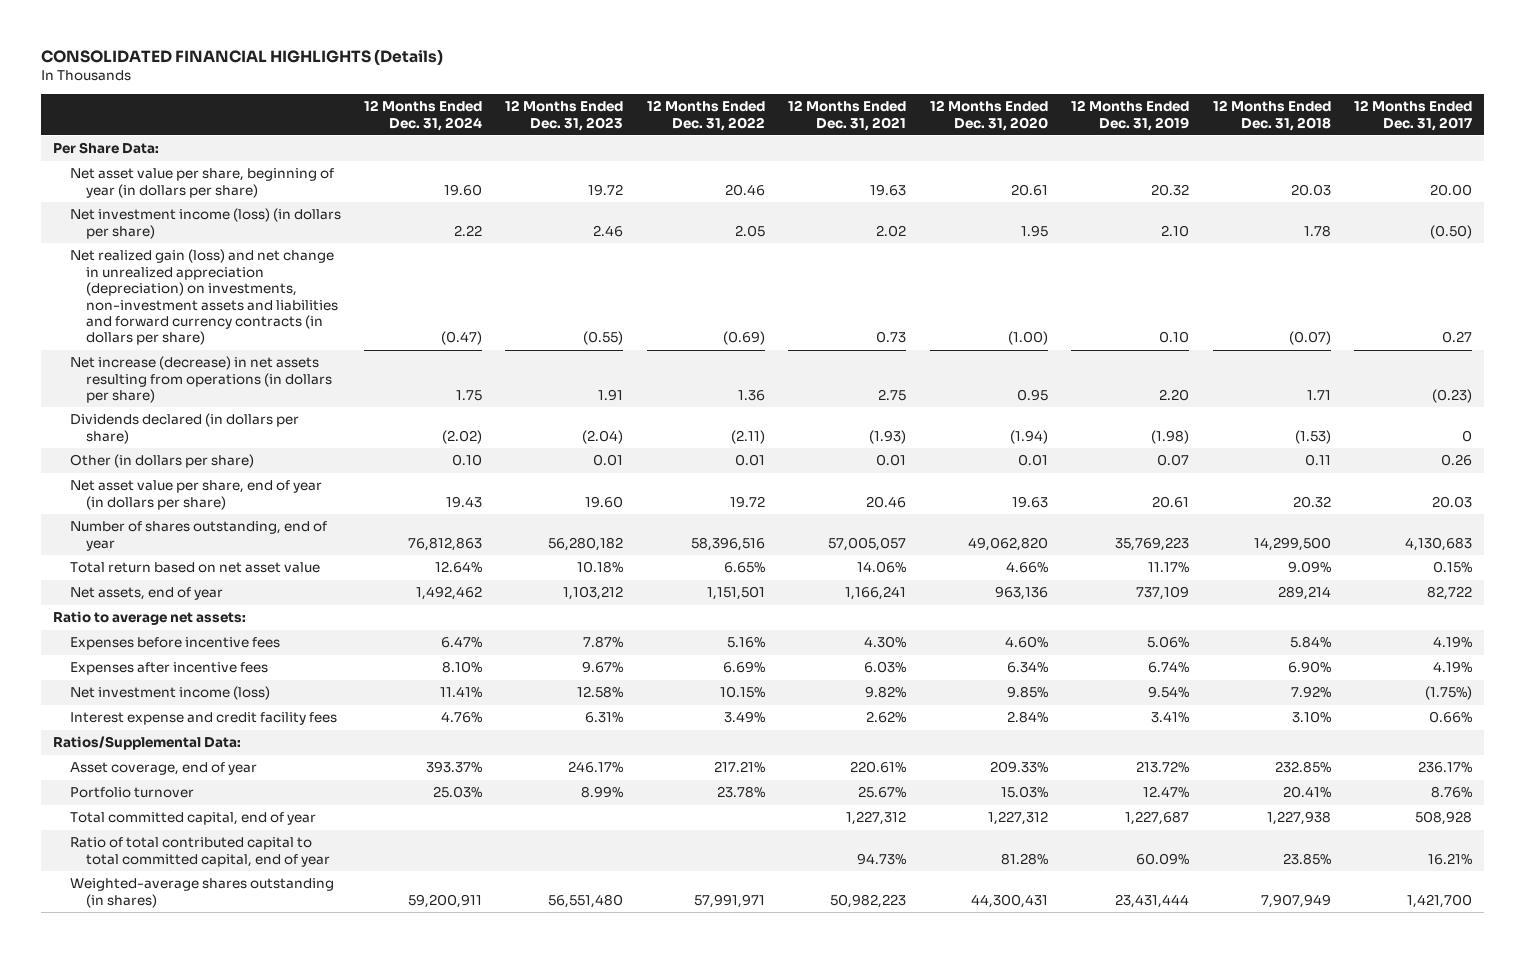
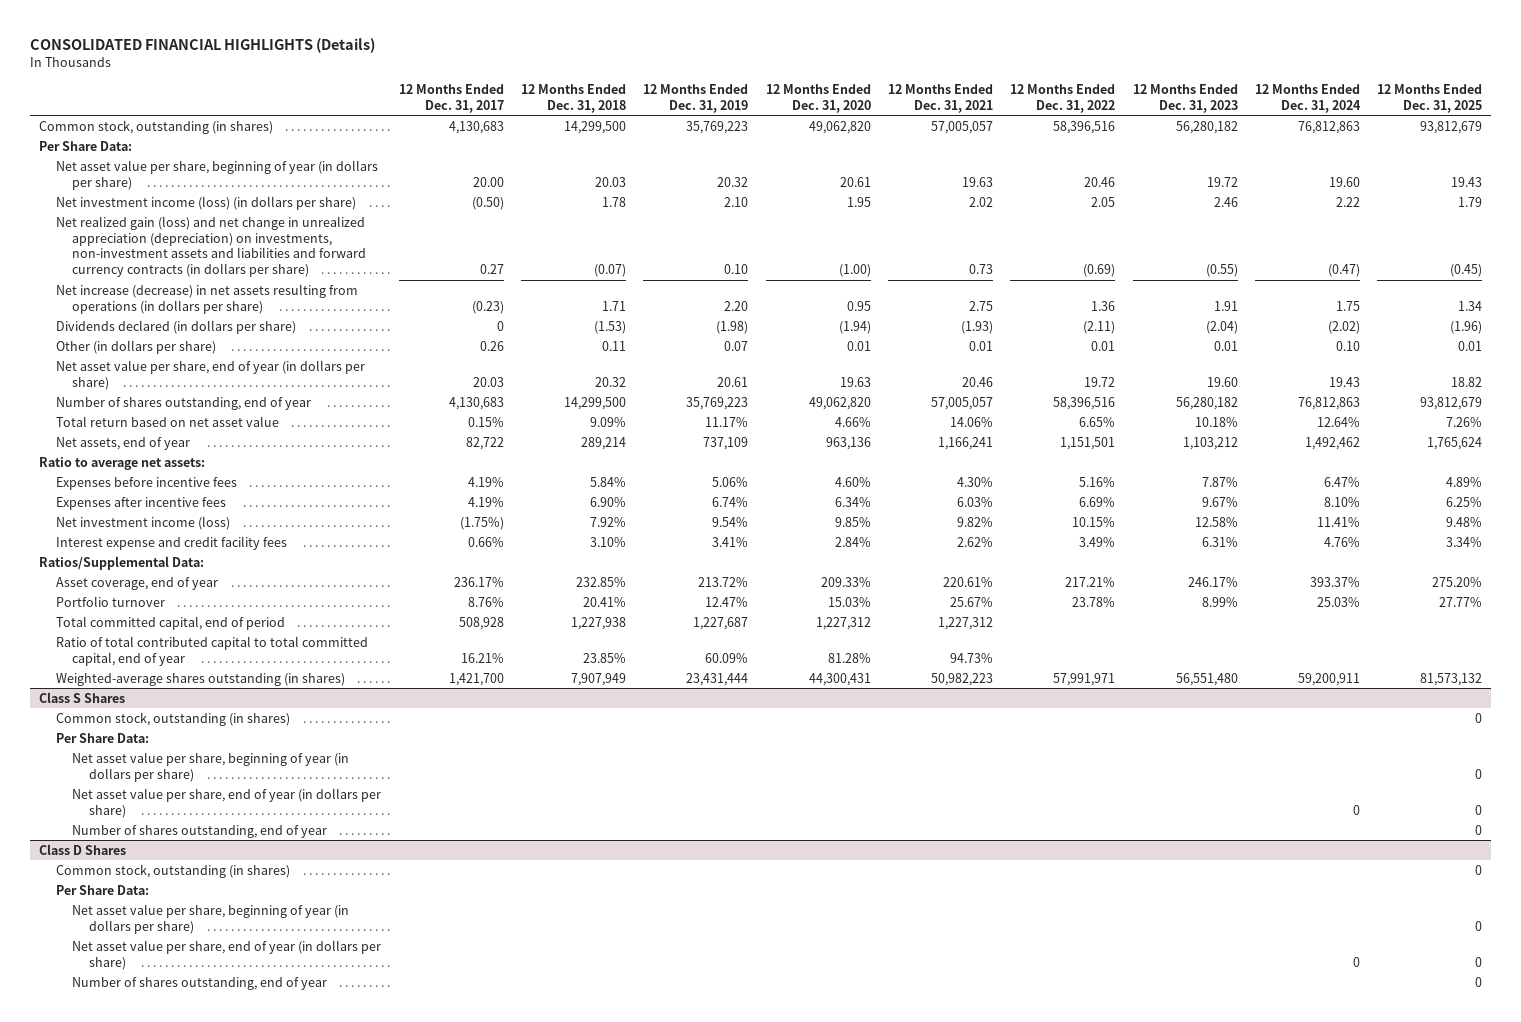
none -> [1377,83,1483,113] 12 Months Ended Dec. 31, 2025
none -> [38,119,273,134] Common stock, outstanding (in shares)
[69,812,316,826] Total committed capital, end of year -> [55,615,285,630] Total committed capital, end of period
none -> [38,691,125,703] Class S Shares
none -> [55,711,290,726] Common stock, outstanding (in shares)
none -> [55,732,149,743] Per Share Data:
none -> [72,751,350,782] Net asset value per share, beginning of year (in dollars per share)
none -> [72,787,382,818] Net asset value per share, end of year (in dollars per share)
none -> [72,824,328,838] Number of shares outstanding, end of year
none -> [38,843,126,855] Class D Shares
none -> [55,863,290,878] Common stock, outstanding (in shares)
none -> [55,884,149,895] Per Share Data:
none -> [72,903,350,934] Net asset value per share, beginning of year (in dollars per share)
none -> [72,939,382,970] Net asset value per share, end of year (in dollars per share)
none -> [72,976,328,990] Number of shares outstanding, end of year

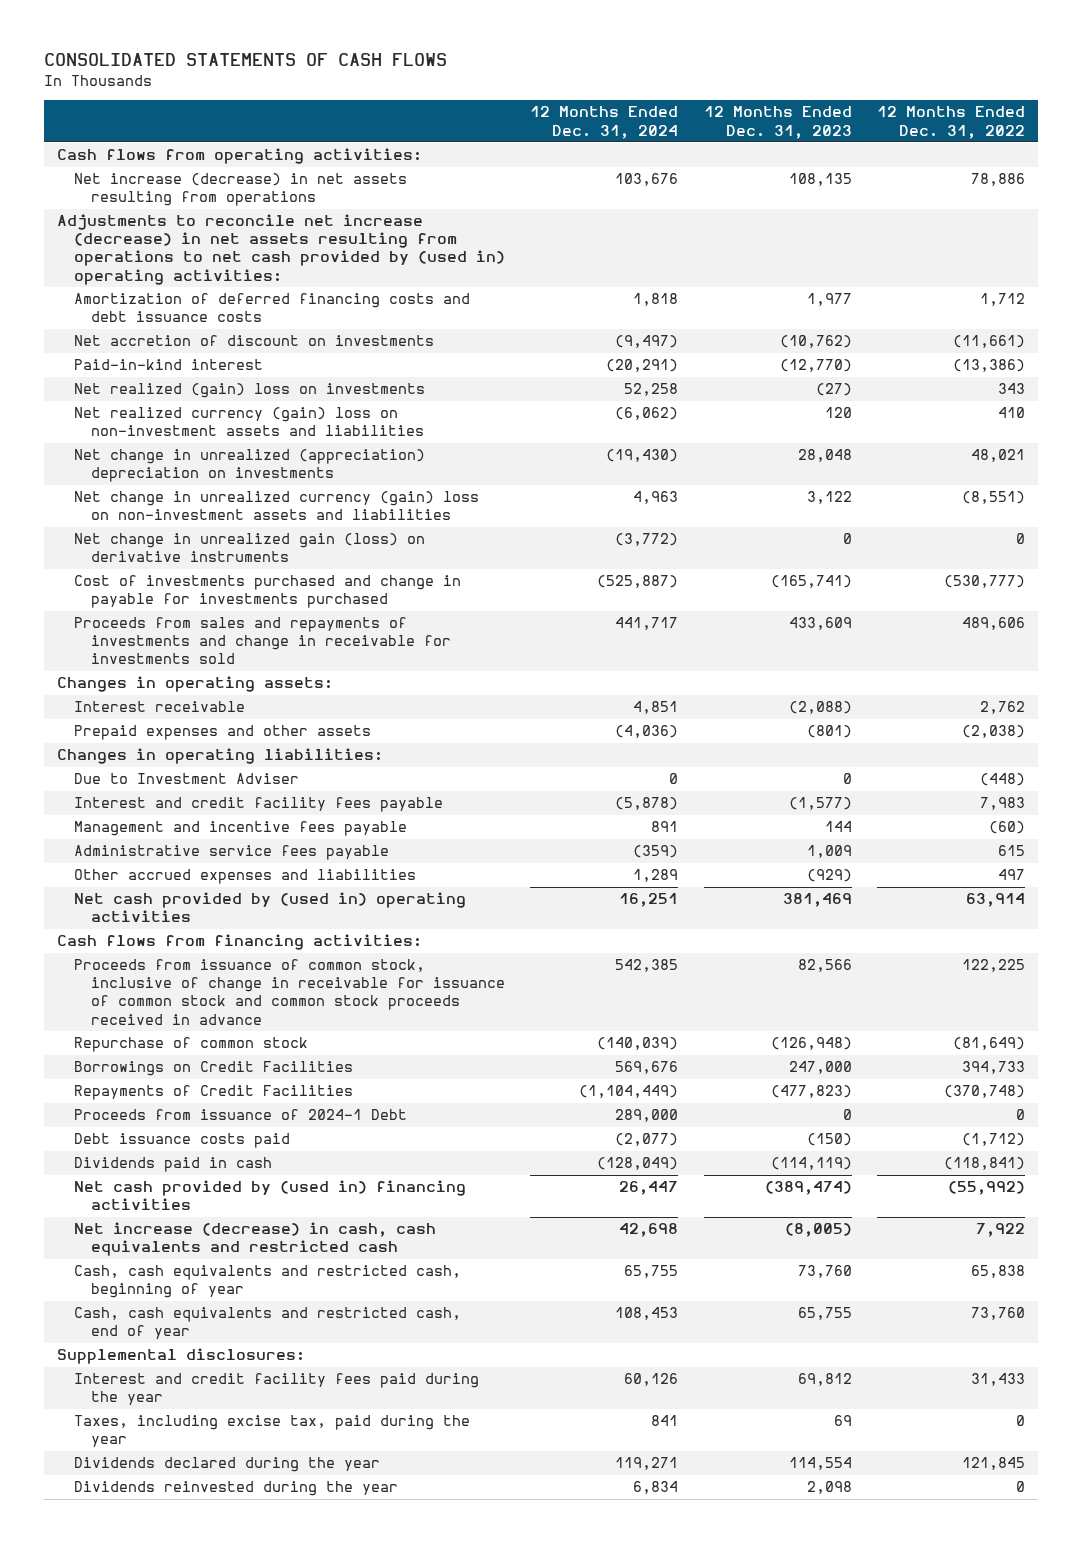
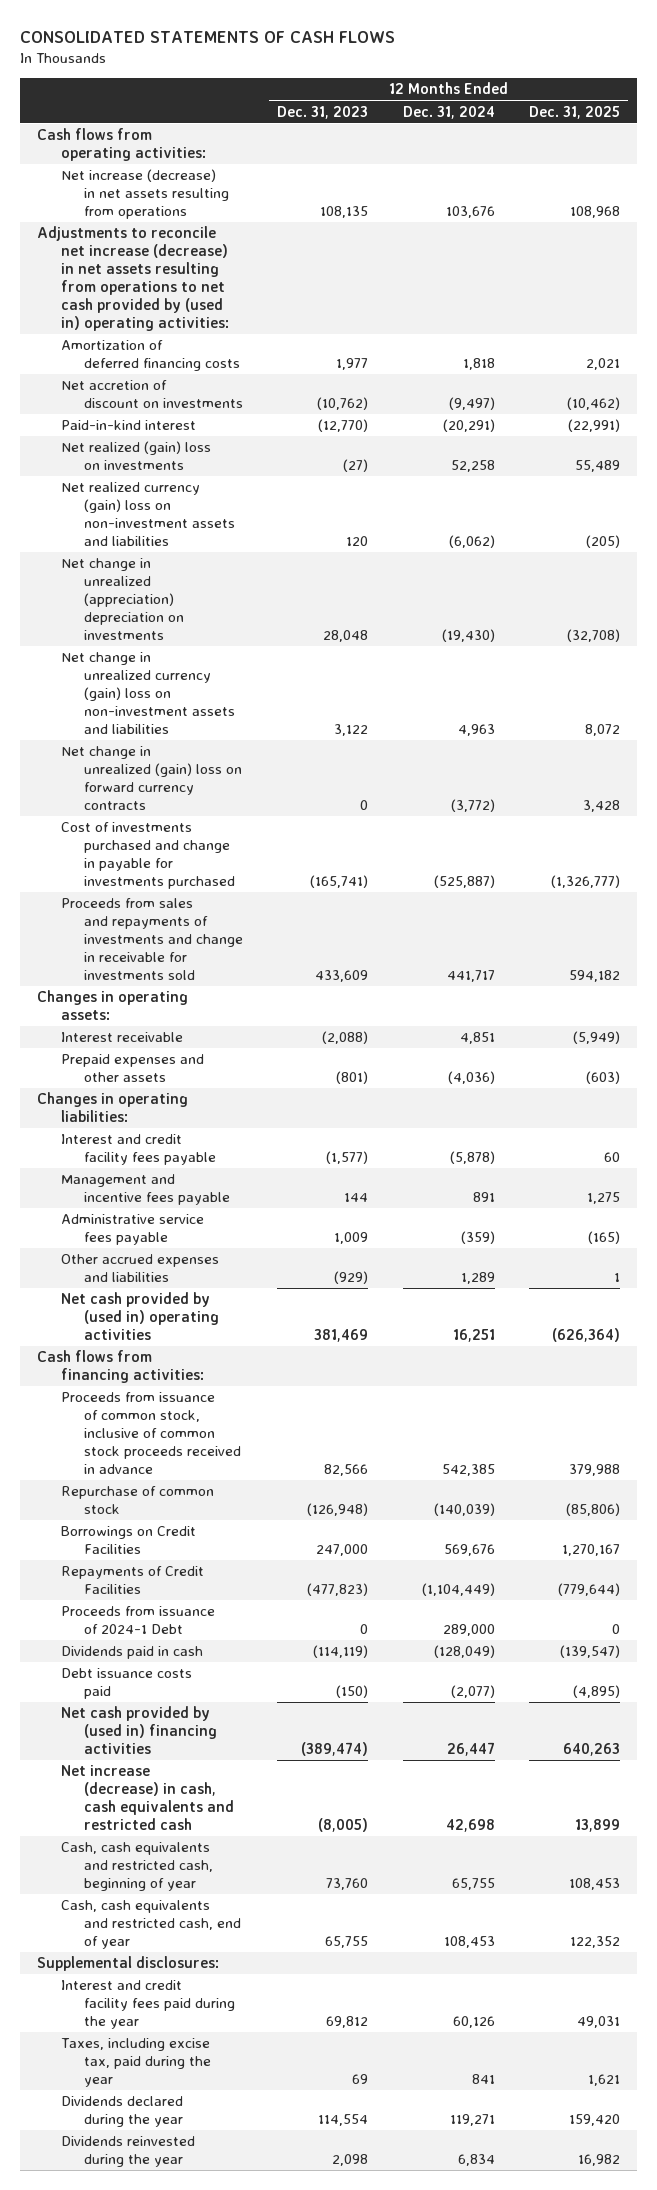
[876,106,1025,139] 12 Months Ended Dec. 31, 2022 -> none
none -> [528,105,620,119] Dec. 31, 2025
[74,293,471,323] Amortization of deferred financing costs and debt issuance costs -> [60,340,241,372] Amortization of deferred financing costs
[74,533,426,563] Net change in unrealized gain (loss) on derivative instruments -> [60,746,243,811] Net change in unrealized (gain) loss on forward currency contracts
[74,773,300,785] Due to Investment Adviser -> none
[74,959,506,1025] Proceeds from issuance of common stock, inclusive of change in receivable for issuance of common stock and common stock proceeds received in advance -> [60,1392,242,1475] Proceeds from issuance of common stock, inclusive of common stock proceeds received in advance
[74,1133,291,1149] Debt issuance costs paid -> [60,1668,192,1700] Debt issuance costs paid

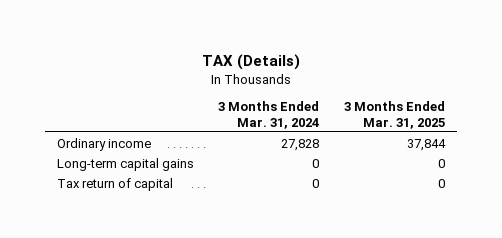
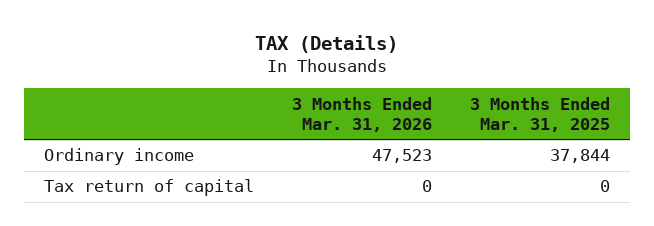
[218,101,320,129] 3 Months Ended Mar. 31, 2024 -> none
none -> [291,96,432,132] 3 Months Ended Mar. 31, 2026
[57,157,195,171] Long-term capital gains -> none

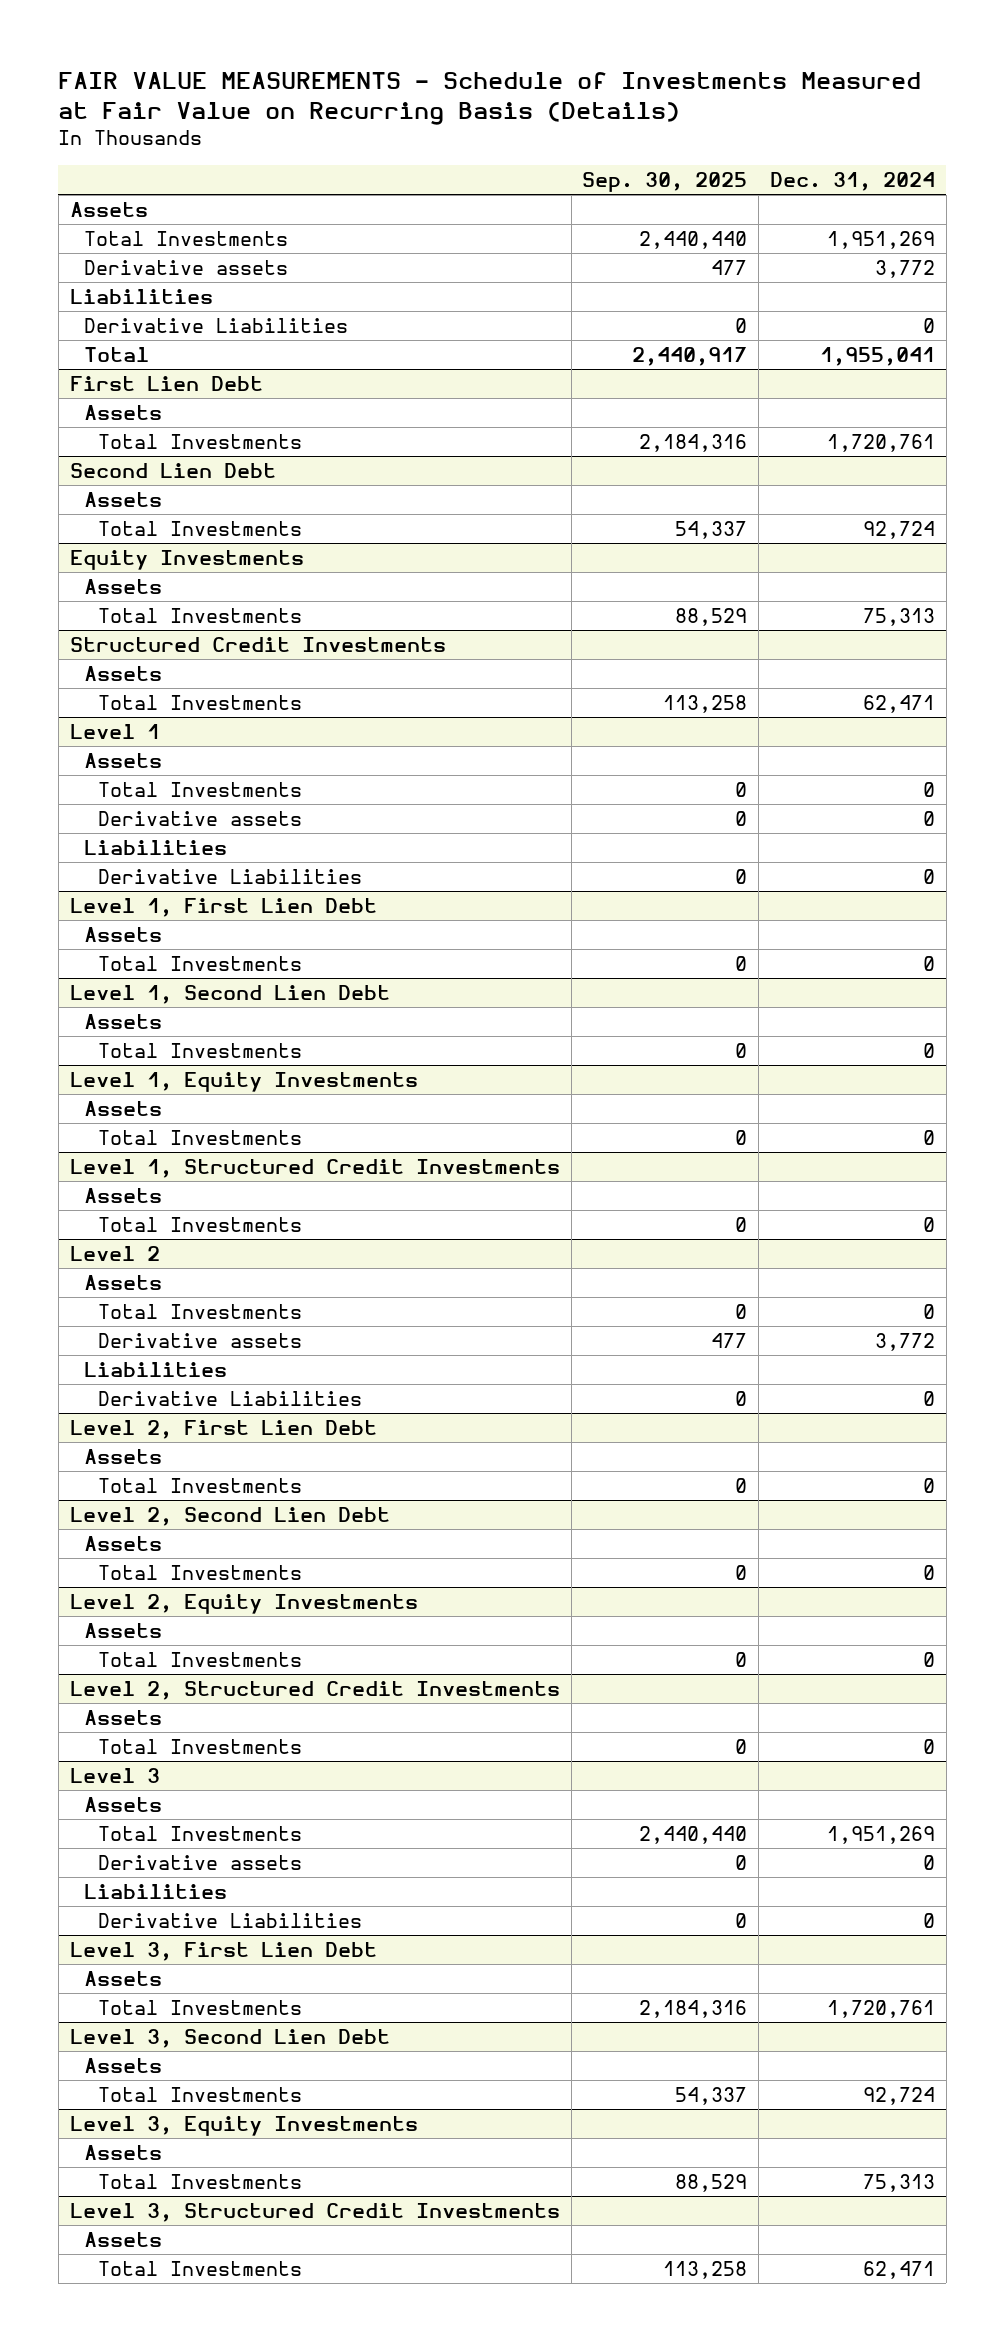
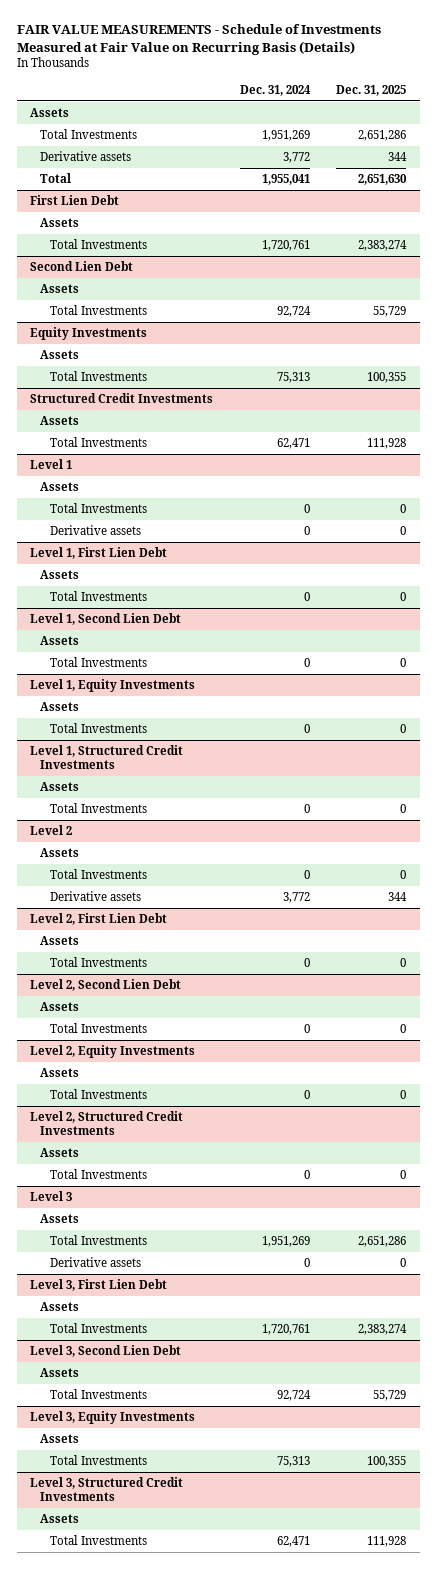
[582,171,748,192] Sep. 30, 2025 -> none
none -> [336,85,407,97] Dec. 31, 2025
[69,288,213,304] Liabilities -> none
[83,317,348,333] Derivative Liabilities -> none
[83,839,227,855] Liabilities -> none
[97,868,362,884] Derivative Liabilities -> none
[83,1361,227,1377] Liabilities -> none
[97,1390,362,1406] Derivative Liabilities -> none
[83,1883,227,1899] Liabilities -> none
[97,1912,362,1928] Derivative Liabilities -> none

